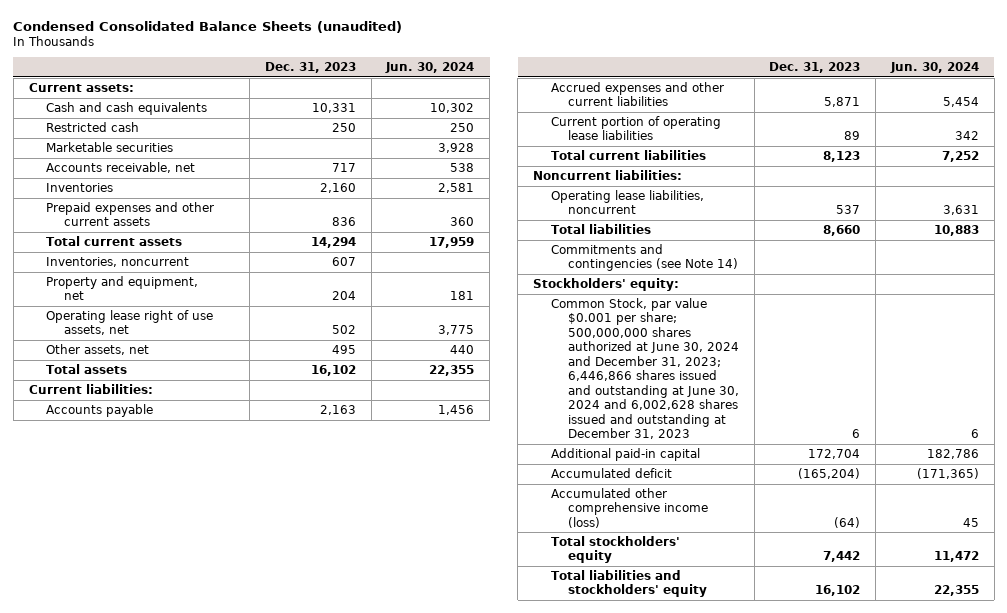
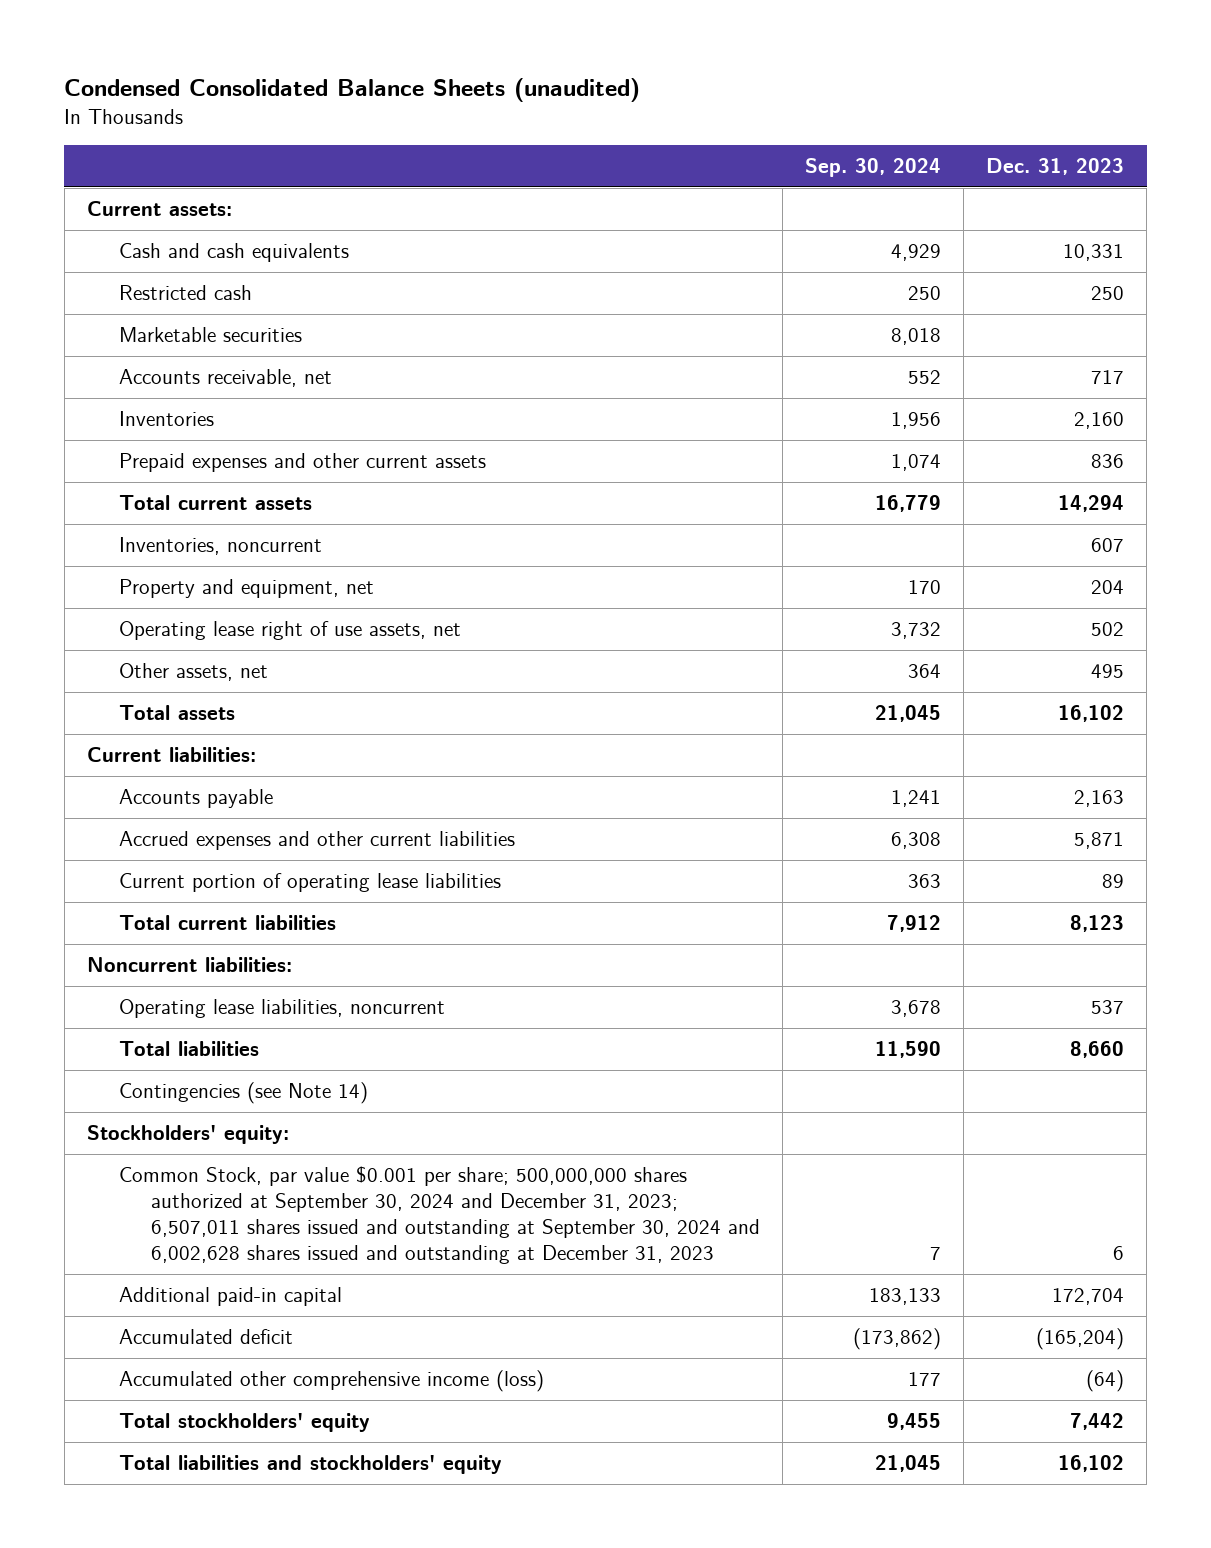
[385,62,475,74] Jun. 30, 2024 -> none
none -> [805,158,942,178] Sep. 30, 2024
[550,243,739,272] Commitments and contingencies (see Note 14) -> [118,1082,368,1105] Contingencies (see Note 14)
[550,297,740,440] Common Stock, par value $0.001 per share; 500,000,000 shares authorized at June 30, 2024 and December 31, 2023; 6,446,866 shares issued and outstanding at June 30, 2024 and 6,002,628 shares issued and outstanding at December 31, 2023 -> [118,1166,760,1265] Common Stock, par value $0.001 per share; 500,000,000 shares authorized at September 30, 2024 and December 31, 2023; 6,507,011 shares issued and outstanding at September 30, 2024 and 6,002,628 shares issued and outstanding at December 31, 2023

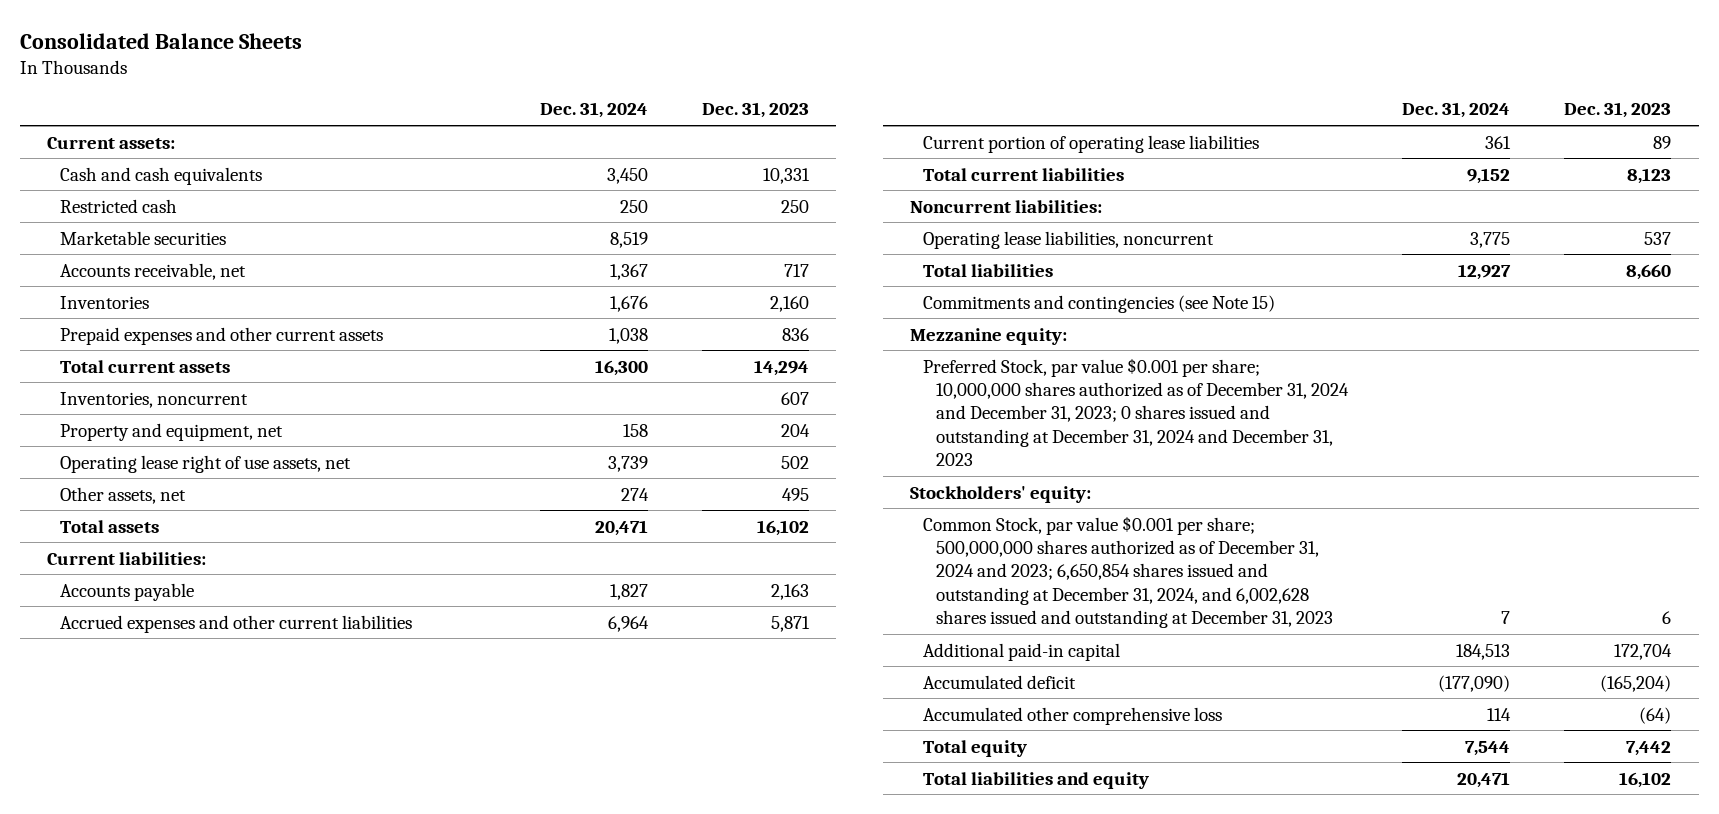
[64,78,641,103] Condensed Consolidated Balance Sheets (unaudited) -> [20,33,303,50] Consolidated Balance Sheets
[805,158,942,178] Sep. 30, 2024 -> none
none -> [539,102,648,119] Dec. 31, 2024
[118,1082,368,1105] Contingencies (see Note 14) -> [922,294,1275,313] Commitments and contingencies (see Note 15)
none -> [909,327,1067,345] Mezzanine equity:
none -> [922,357,1349,466] Preferred Stock, par value $0.001 per share; 10,000,000 shares authorized as of December 31, 2024 and December 31, 2023; 0 shares issued and outstanding at December 31, 2024 and December 31, 2023
[118,1166,760,1265] Common Stock, par value $0.001 per share; 500,000,000 shares authorized at September 30, 2024 and December 31, 2023; 6,507,011 shares issued and outstanding at September 30, 2024 and 6,002,628 shares issued and outstanding at December 31, 2023 -> [922,515,1333,628] Common Stock, par value $0.001 per share; 500,000,000 shares authorized as of December 31, 2024 and 2023; 6,650,854 shares issued and outstanding at December 31, 2024, and 6,002,628 shares issued and outstanding at December 31, 2023
[118,1370,544,1393] Accumulated other comprehensive income (loss) -> [922,706,1222,725] Accumulated other comprehensive loss
[118,1413,370,1433] Total stockholders' equity -> [922,739,1027,757] Total equity
[118,1455,502,1475] Total liabilities and stockholders' equity -> [922,771,1149,789] Total liabilities and equity

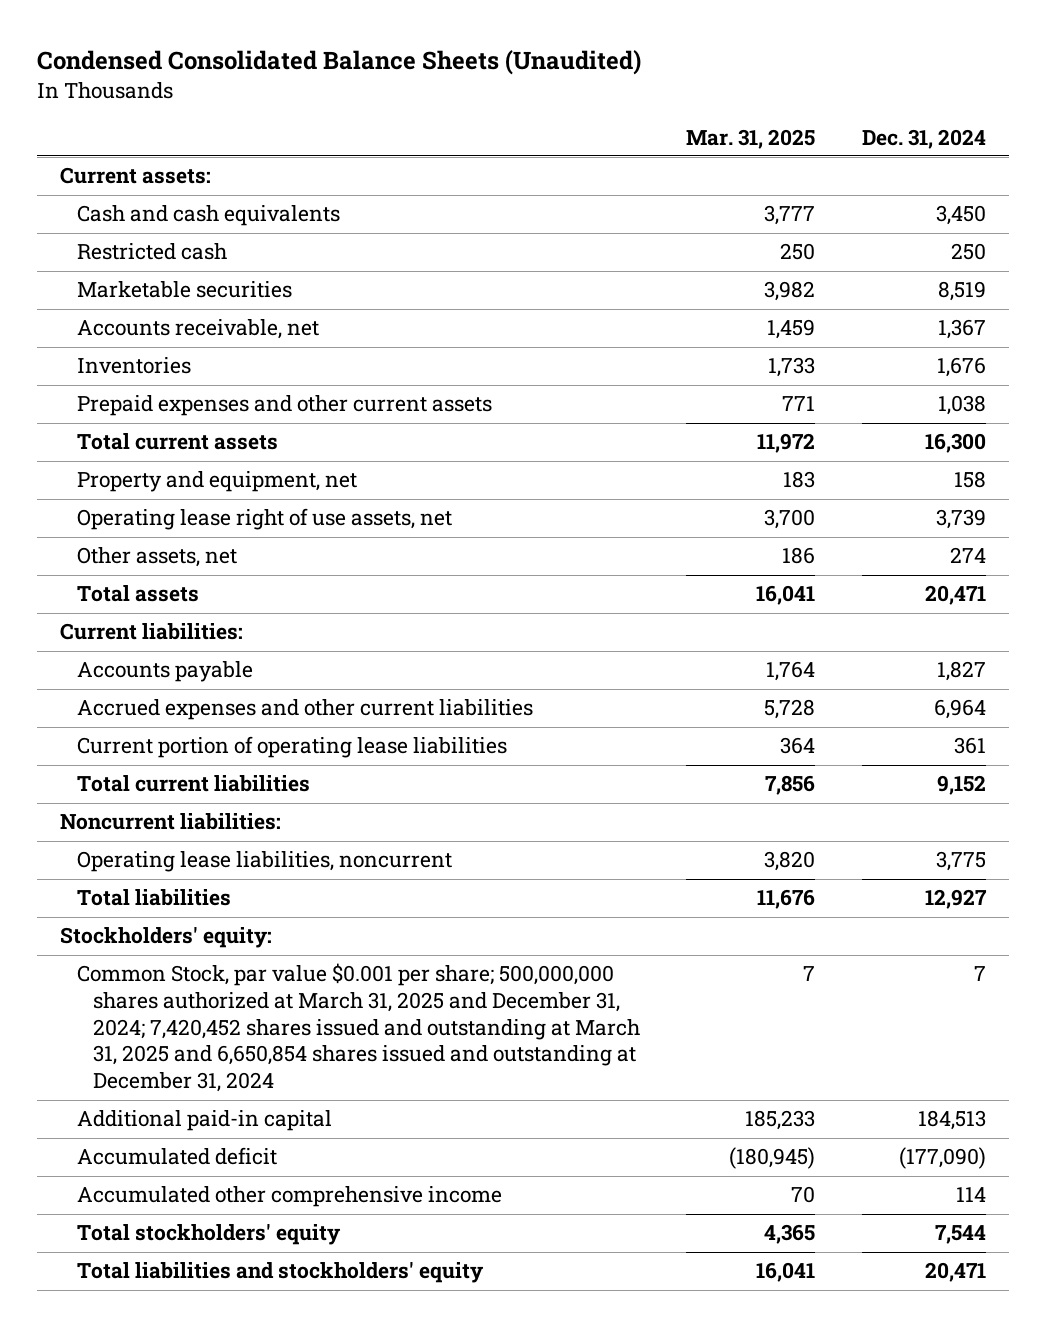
[20,33,303,50] Consolidated Balance Sheets -> [37,50,642,76] Condensed Consolidated Balance Sheets (Unaudited)
[702,102,810,119] Dec. 31, 2023 -> none
none -> [686,128,816,149] Mar. 31, 2025
[60,391,249,408] Inventories, noncurrent -> none
[922,294,1275,313] Commitments and contingencies (see Note 15) -> none
[909,327,1067,345] Mezzanine equity: -> none
[922,357,1349,466] Preferred Stock, par value $0.001 per share; 10,000,000 shares authorized as of December 31, 2024 and December 31, 2023; 0 shares issued and outstanding at December 31, 2024 and December 31, 2023 -> none
[922,515,1333,628] Common Stock, par value $0.001 per share; 500,000,000 shares authorized as of December 31, 2024 and 2023; 6,650,854 shares issued and outstanding at December 31, 2024, and 6,002,628 shares issued and outstanding at December 31, 2023 -> [76,963,641,1093] Common Stock, par value $0.001 per share; 500,000,000 shares authorized at March 31, 2025 and December 31, 2024; 7,420,452 shares issued and outstanding at March 31, 2025 and 6,650,854 shares issued and outstanding at December 31, 2024
[922,706,1222,725] Accumulated other comprehensive loss -> [76,1186,502,1208] Accumulated other comprehensive income
[922,739,1027,757] Total equity -> [76,1224,341,1246] Total stockholders' equity
[922,771,1149,789] Total liabilities and equity -> [76,1262,484,1284] Total liabilities and stockholders' equity

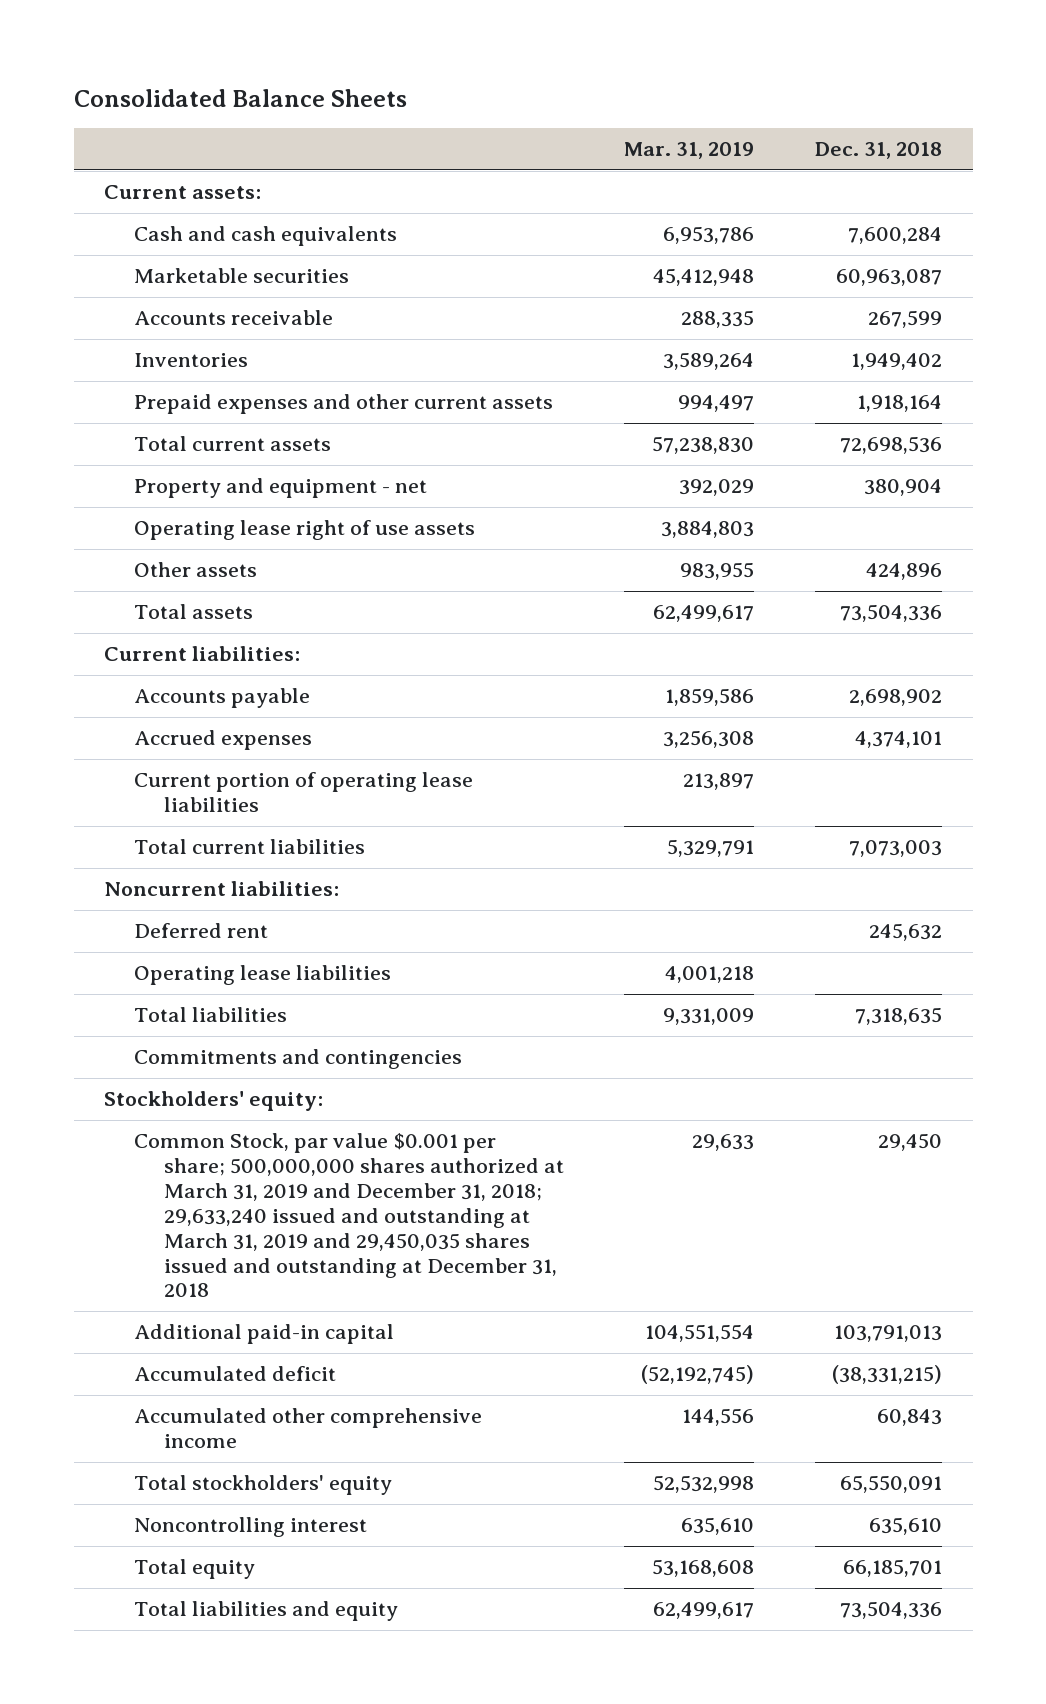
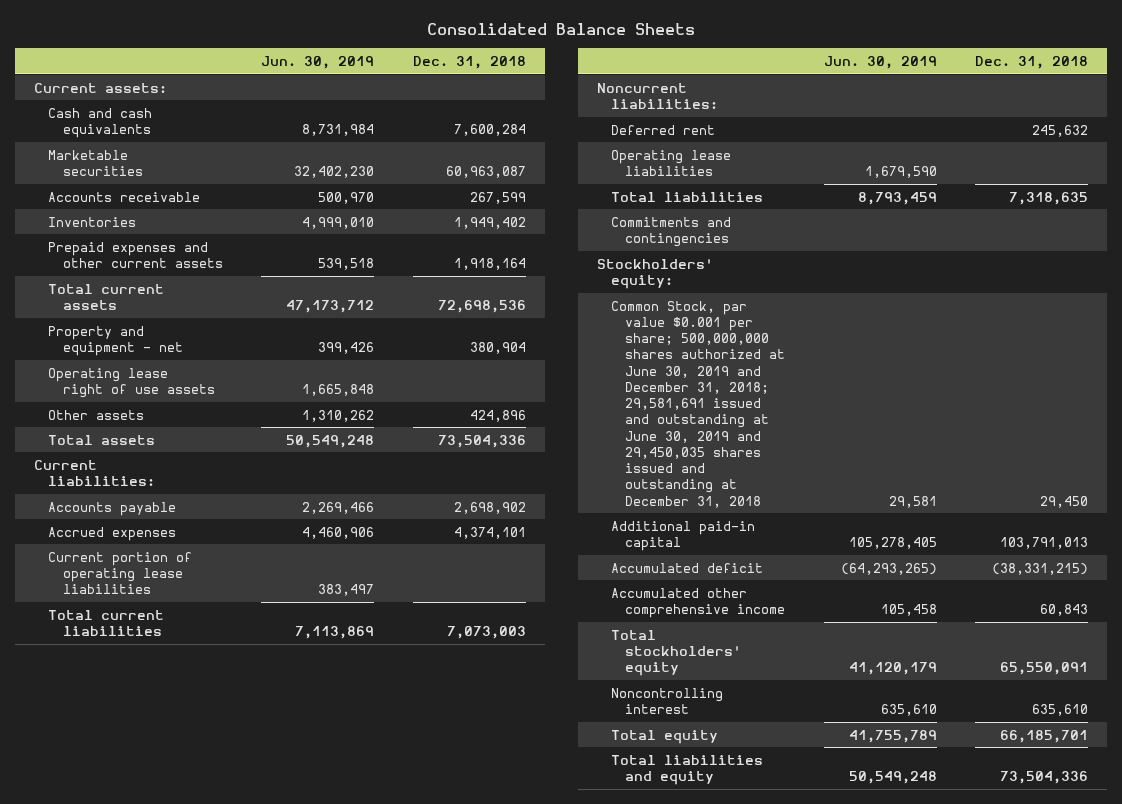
[624,142,755,160] Mar. 31, 2019 -> none
none -> [261,55,375,69] Jun. 30, 2019
[133,1133,564,1298] Common Stock, par value $0.001 per share; 500,000,000 shares authorized at March 31, 2019 and December 31, 2018; 29,633,240 issued and outstanding at March 31, 2019 and 29,450,035 shares issued and outstanding at December 31, 2018 -> [610,300,786,508] Common Stock, par value $0.001 per share; 500,000,000 shares authorized at June 30, 2019 and December 31, 2018; 29,581,691 issued and outstanding at June 30, 2019 and 29,450,035 shares issued and outstanding at December 31, 2018

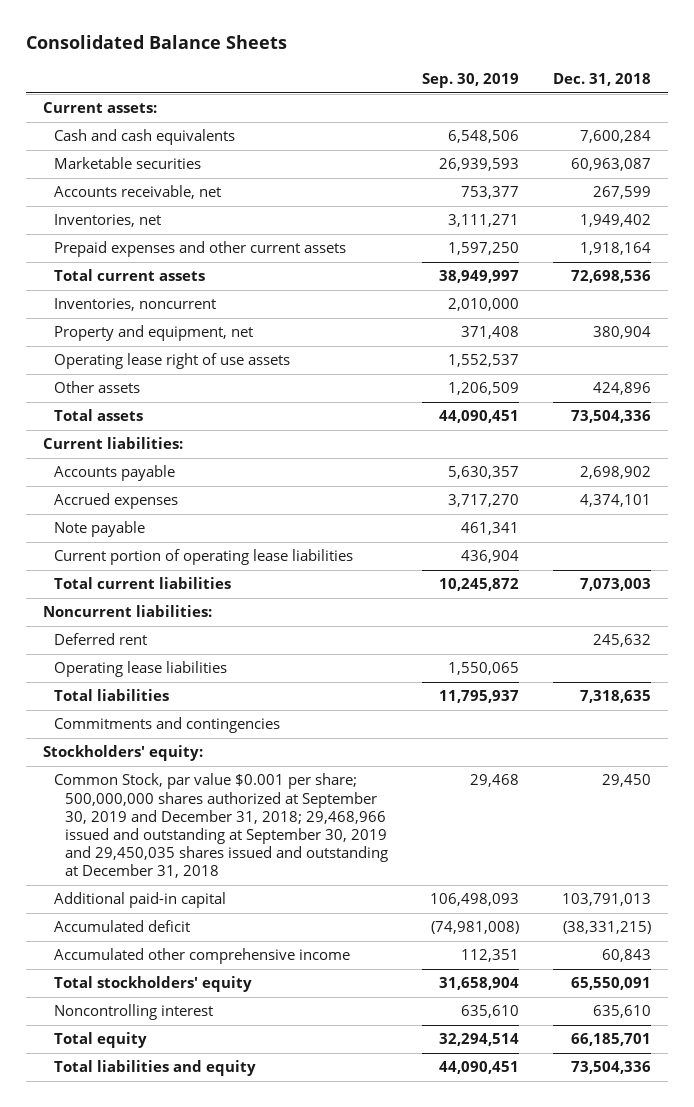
[261,55,375,69] Jun. 30, 2019 -> none
none -> [422,73,520,89] Sep. 30, 2019
[48,191,201,202] Accounts receivable -> [54,185,222,200] Accounts receivable, net
[48,216,137,227] Inventories -> [54,214,162,228] Inventories, net
none -> [54,298,217,312] Inventories, noncurrent
[48,325,183,356] Property and equipment - net -> [54,325,254,342] Property and equipment, net
none -> [54,521,146,538] Note payable
[610,300,786,508] Common Stock, par value $0.001 per share; 500,000,000 shares authorized at June 30, 2019 and December 31, 2018; 29,581,691 issued and outstanding at June 30, 2019 and 29,450,035 shares issued and outstanding at December 31, 2018 -> [54,773,389,879] Common Stock, par value $0.001 per share; 500,000,000 shares authorized at September 30, 2019 and December 31, 2018; 29,468,966 issued and outstanding at September 30, 2019 and 29,450,035 shares issued and outstanding at December 31, 2018

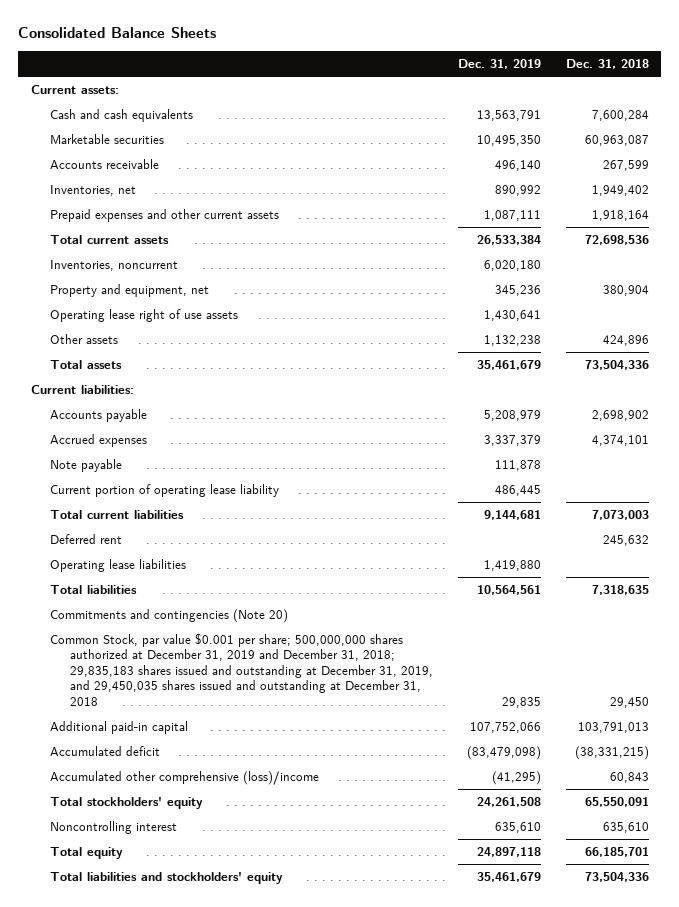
[422,73,520,89] Sep. 30, 2019 -> none
none -> [457,59,541,70] Dec. 31, 2019
[54,185,222,200] Accounts receivable, net -> [50,158,160,169] Accounts receivable
[54,549,354,566] Current portion of operating lease liabilities -> [50,483,280,497] Current portion of operating lease liability
[42,605,212,618] Noncurrent liabilities: -> none
[42,745,203,762] Stockholders' equity: -> none
[54,717,281,734] Commitments and contingencies -> [50,608,289,623] Commitments and contingencies (Note 20)
[54,773,389,879] Common Stock, par value $0.001 per share; 500,000,000 shares authorized at September 30, 2019 and December 31, 2018; 29,468,966 issued and outstanding at September 30, 2019 and 29,450,035 shares issued and outstanding at December 31, 2018 -> [50,632,434,706] Common Stock, par value $0.001 per share; 500,000,000 shares authorized at December 31, 2019 and December 31, 2018; 29,835,183 shares issued and outstanding at December 31, 2019, and 29,450,035 shares issued and outstanding at December 31, 2018
[54,948,351,965] Accumulated other comprehensive income -> [50,770,320,785] Accumulated other comprehensive (loss)/income
[54,1060,257,1077] Total liabilities and equity -> [50,871,284,884] Total liabilities and stockholders' equity

